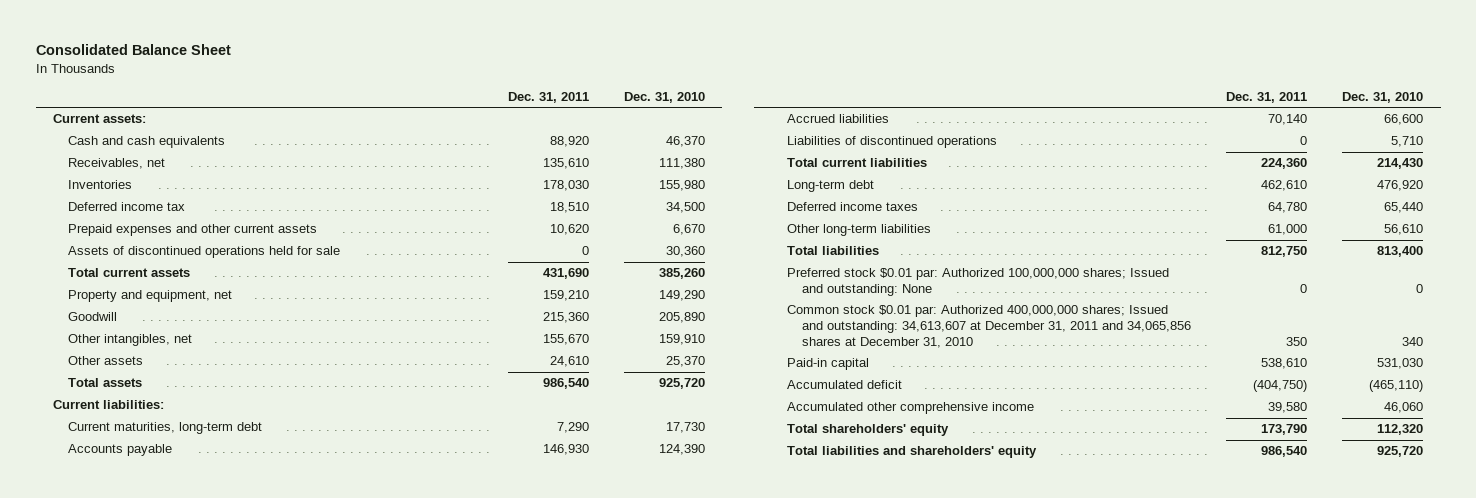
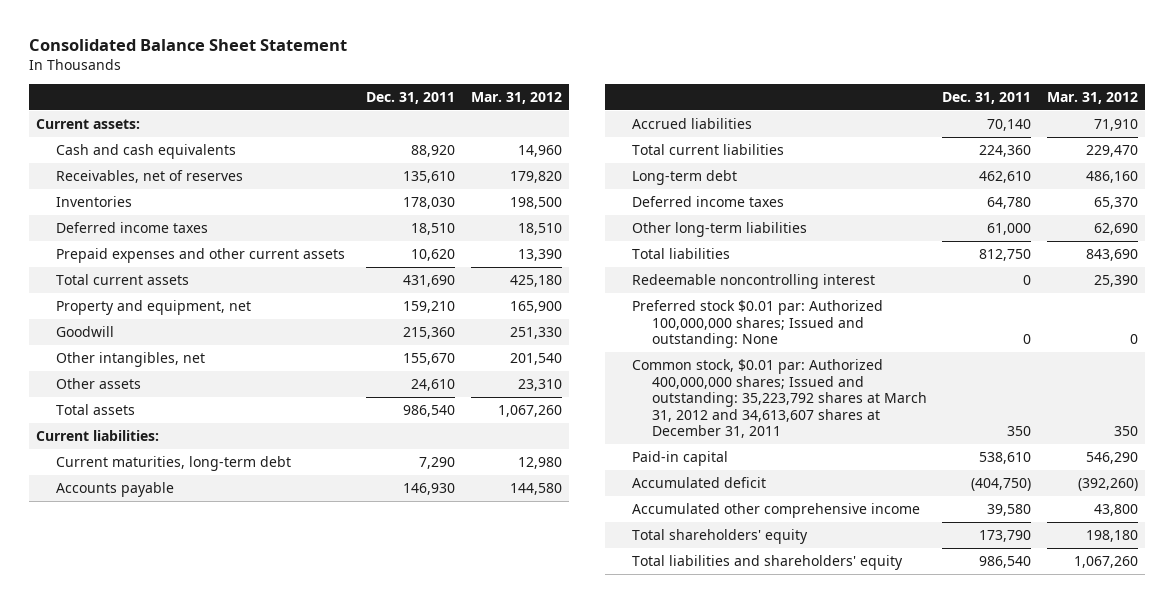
[35,44,231,56] Consolidated Balance Sheet -> [28,38,347,51] Consolidated Balance Sheet Statement
[623,91,705,103] Dec. 31, 2010 -> none
none -> [470,92,562,105] Mar. 31, 2012
[68,158,166,170] Receivables, net -> [56,170,244,184] Receivables, net of reserves
[68,202,186,212] Deferred income tax -> [56,222,209,234] Deferred income taxes
[68,246,341,259] Assets of discontinued operations held for sale -> none
[786,136,997,149] Liabilities of discontinued operations -> none
none -> [632,274,876,290] Redeemable noncontrolling interest
[786,305,1191,348] Common stock $0.01 par: Authorized 400,000,000 shares; Issued and outstanding: 34,613,607 at December 31, 2011 and 34,065,856 shares at December 31, 2010 -> [632,359,928,439] Common stock, $0.01 par: Authorized 400,000,000 shares; Issued and outstanding: 35,223,792 shares at March 31, 2012 and 34,613,607 shares at December 31, 2011

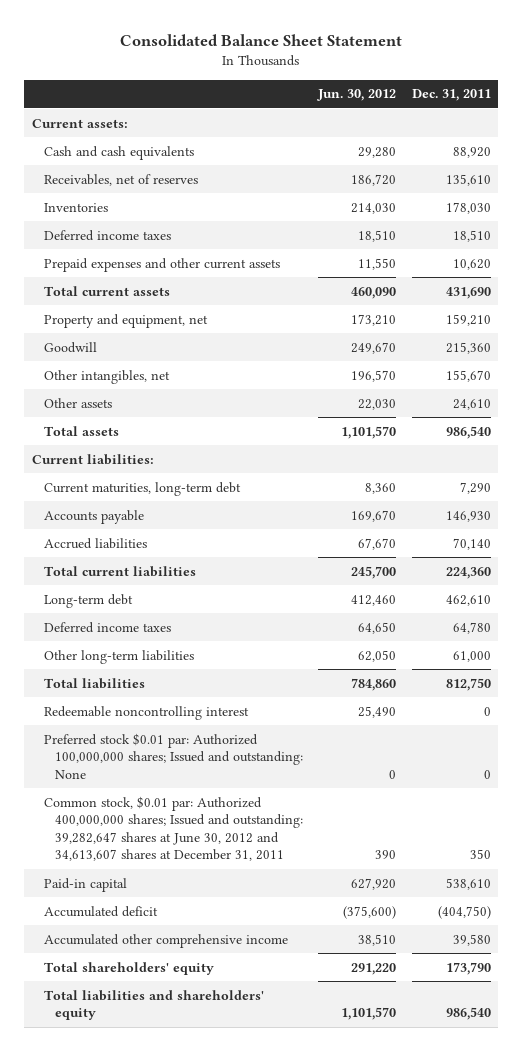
[470,92,562,105] Mar. 31, 2012 -> none
none -> [317,89,397,102] Jun. 30, 2012
[632,359,928,439] Common stock, $0.01 par: Authorized 400,000,000 shares; Issued and outstanding: 35,223,792 shares at March 31, 2012 and 34,613,607 shares at December 31, 2011 -> [43,795,304,862] Common stock, $0.01 par: Authorized 400,000,000 shares; Issued and outstanding: 39,282,647 shares at June 30, 2012 and 34,613,607 shares at December 31, 2011

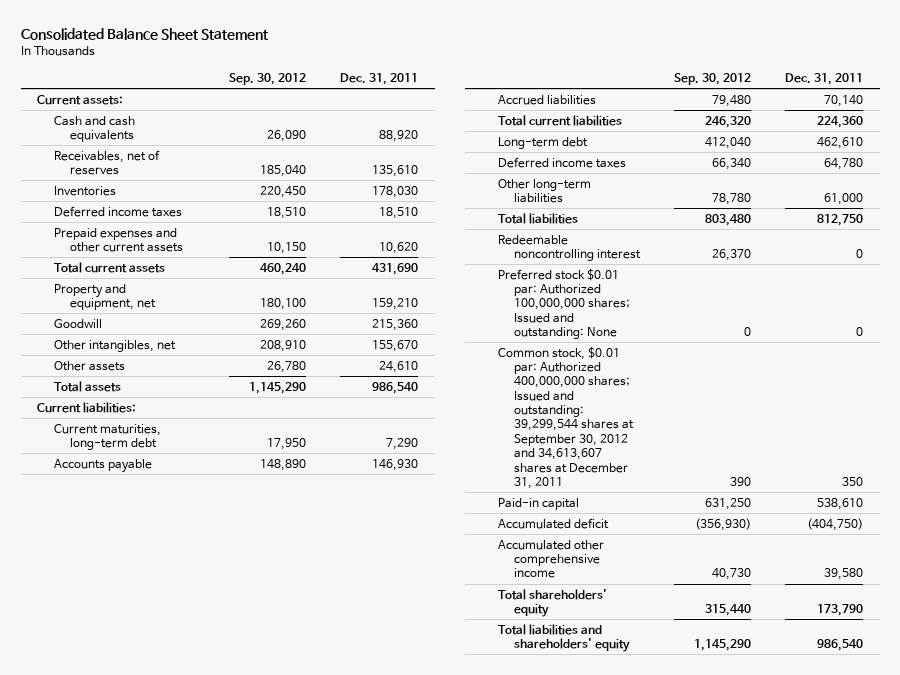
[317,89,397,102] Jun. 30, 2012 -> none
none -> [229,73,307,86] Sep. 30, 2012
[43,795,304,862] Common stock, $0.01 par: Authorized 400,000,000 shares; Issued and outstanding: 39,282,647 shares at June 30, 2012 and 34,613,607 shares at December 31, 2011 -> [498,346,635,489] Common stock, $0.01 par: Authorized 400,000,000 shares; Issued and outstanding: 39,299,544 shares at September 30, 2012 and 34,613,607 shares at December 31, 2011

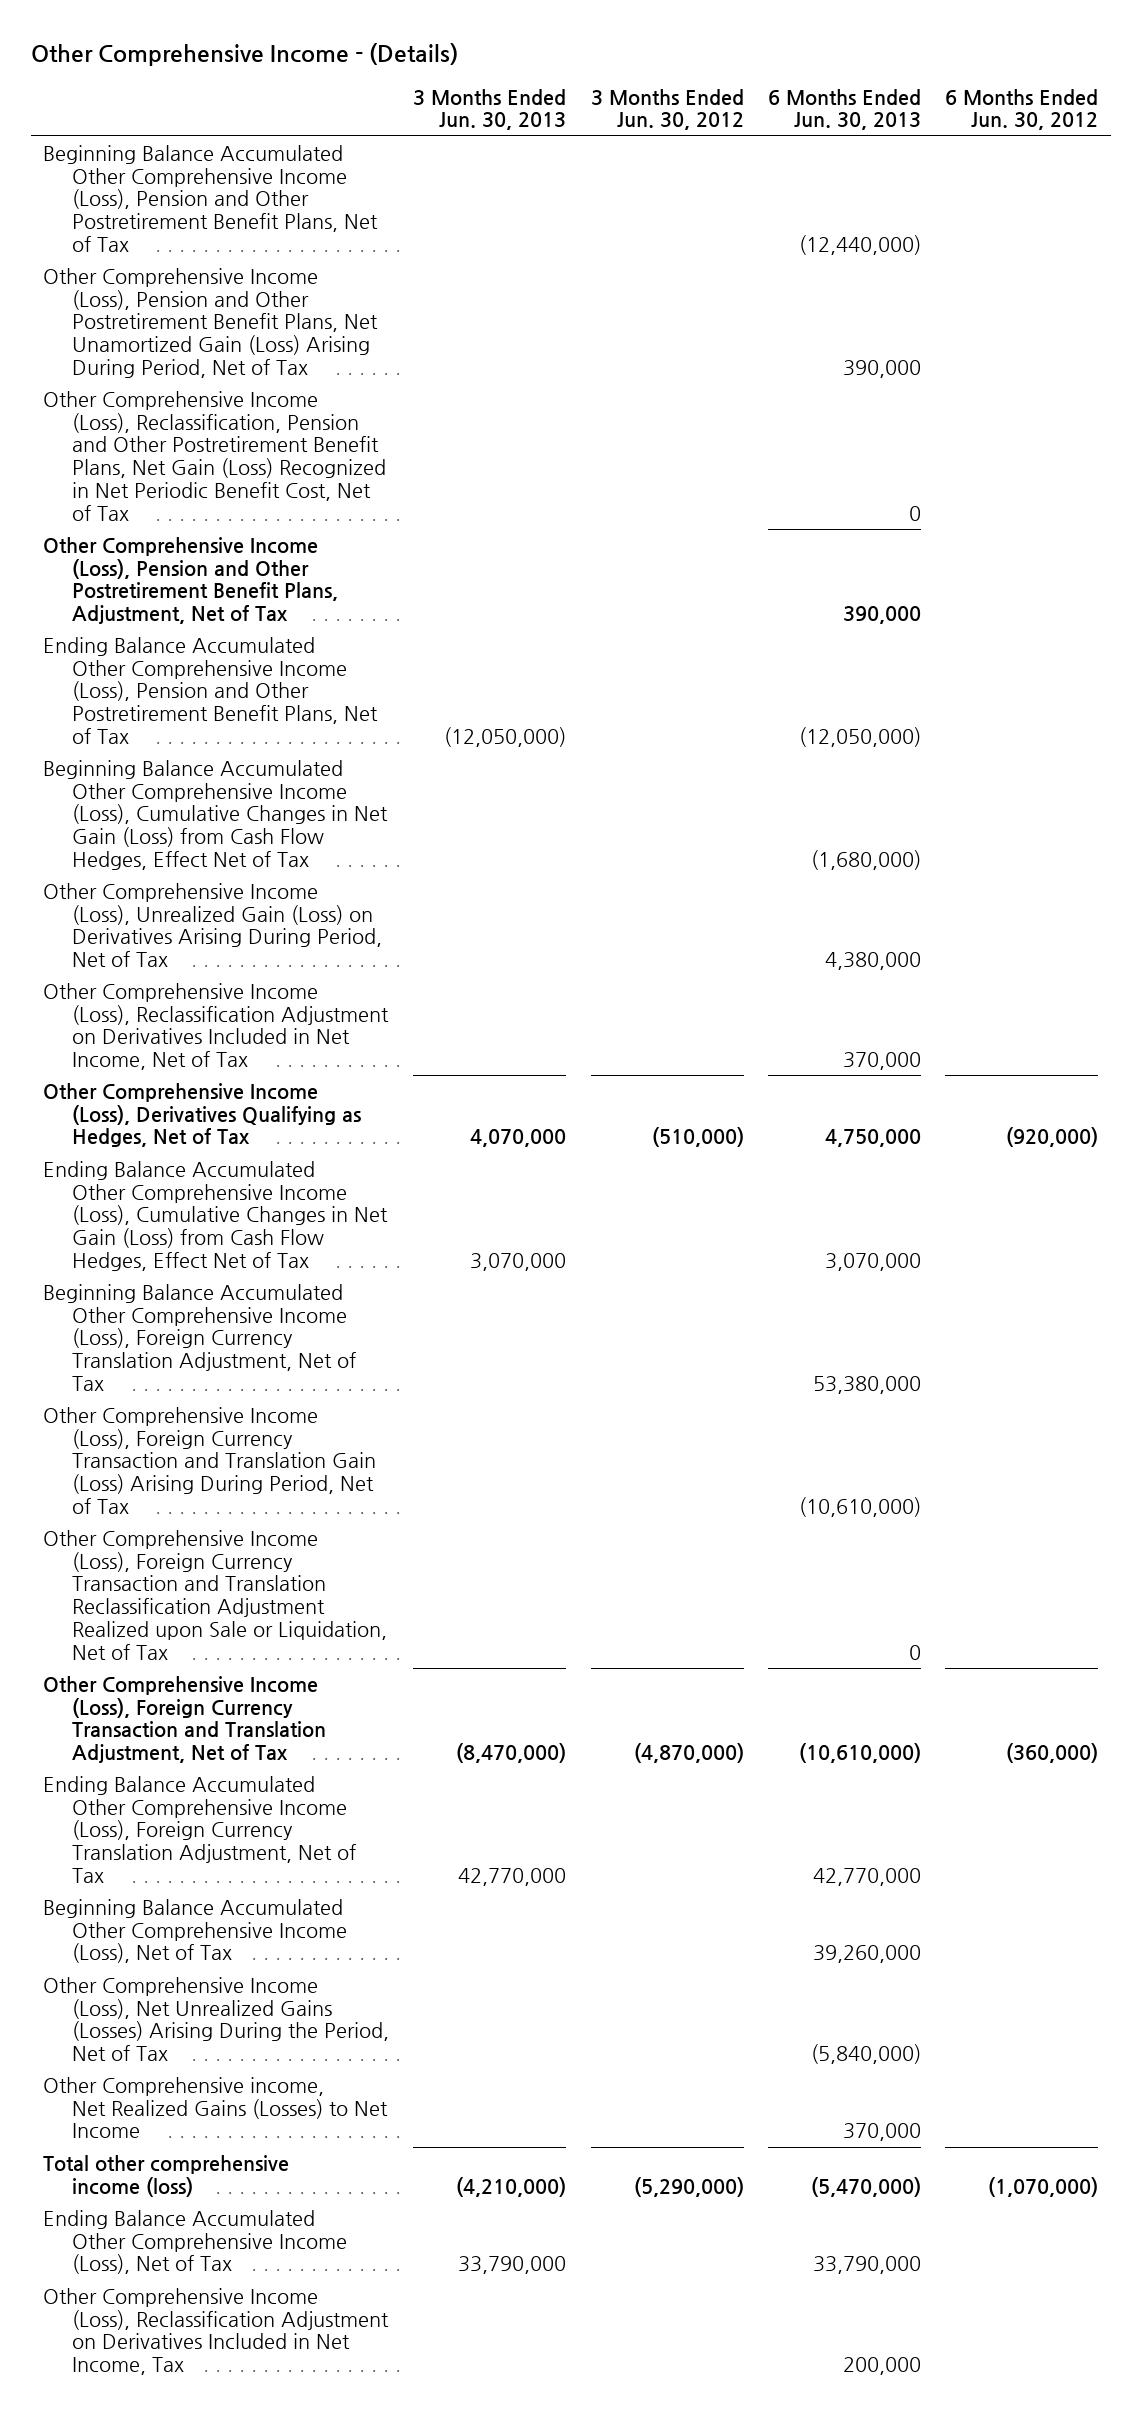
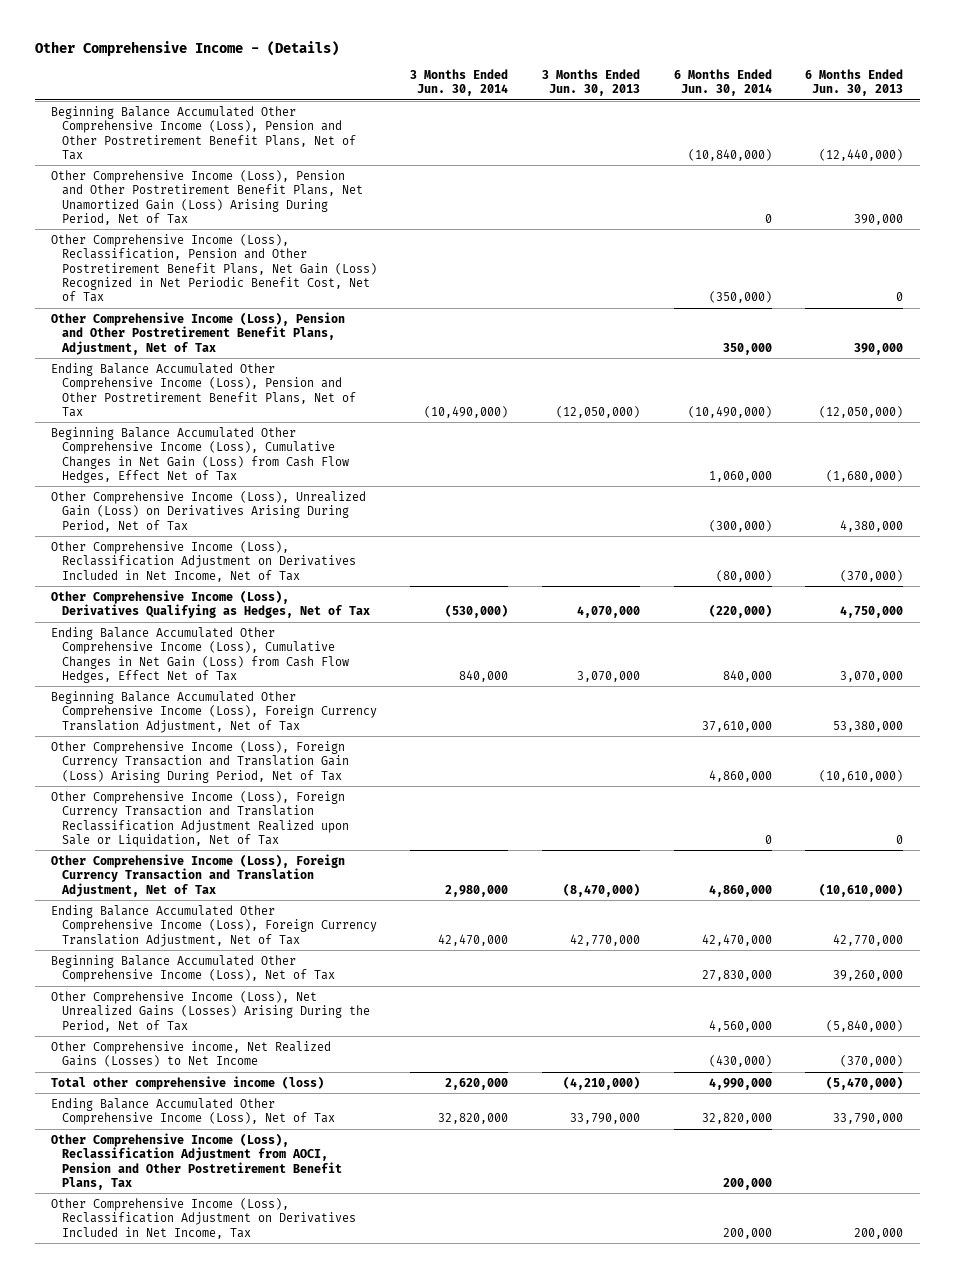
[590,88,744,131] 3 Months Ended Jun. 30, 2012 -> none
[945,88,1099,131] 6 Months Ended Jun. 30, 2012 -> none
none -> [410,68,509,97] 3 Months Ended Jun. 30, 2014
none -> [673,68,772,97] 6 Months Ended Jun. 30, 2014
[842,1052,921,1071] 370,000 -> [840,569,904,582] (370,000)
[842,2123,921,2142] 370,000 -> [840,1055,904,1068] (370,000)
none -> [51,1132,342,1191] Other Comprehensive Income (Loss), Reclassification Adjustment from AOCI, Pension and Other Postretirement Benefit Plans, Tax

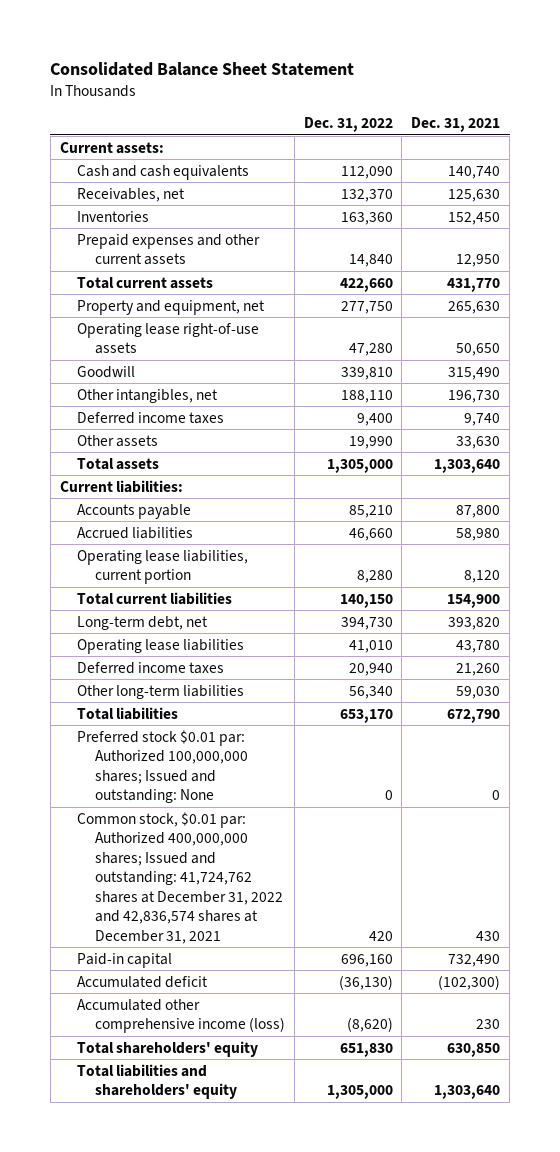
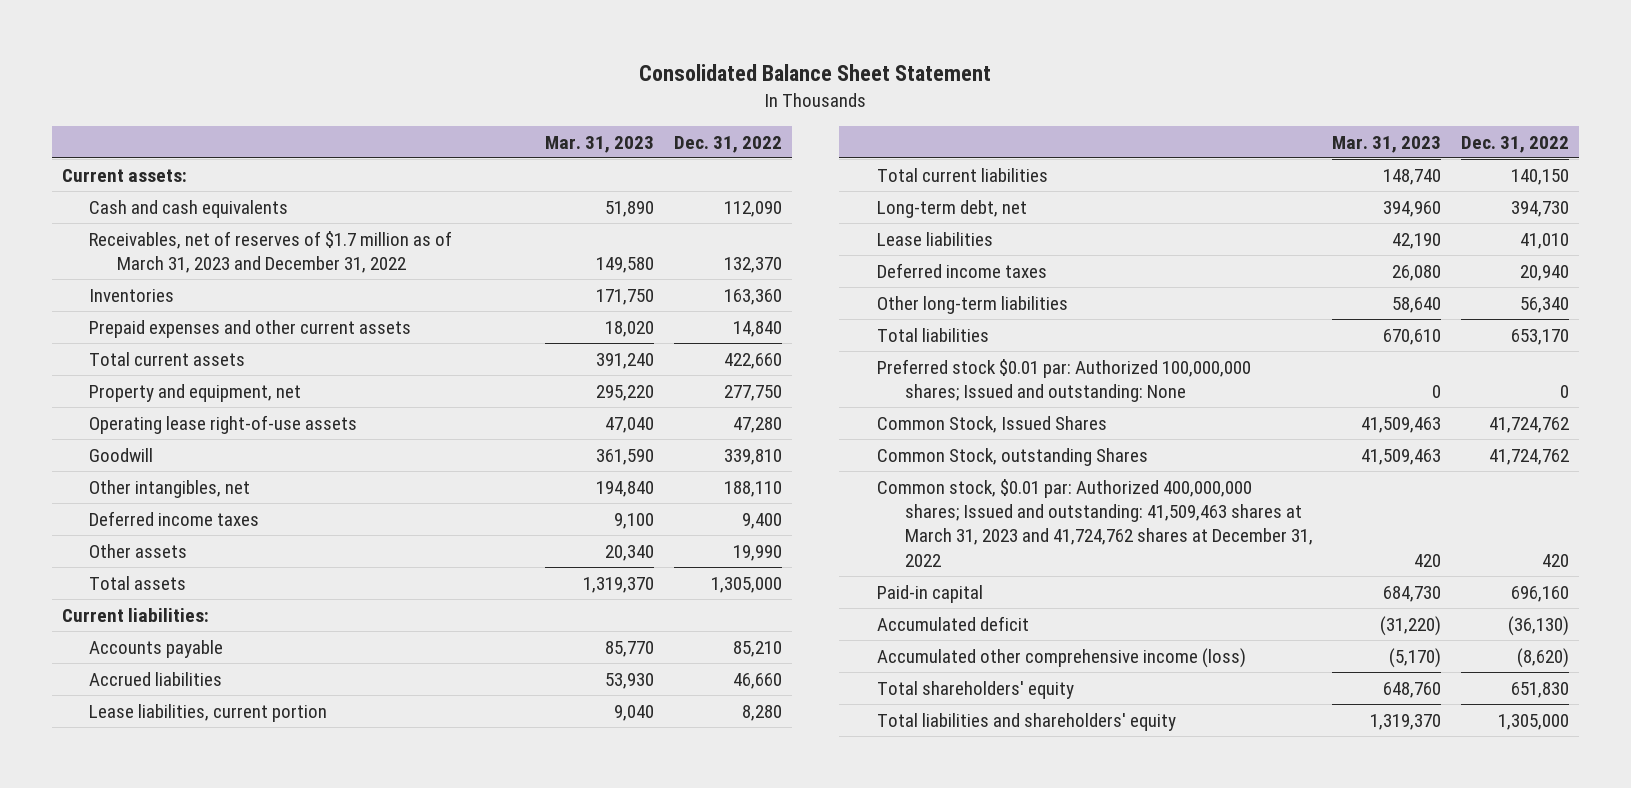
[411,117,501,133] Dec. 31, 2021 -> none
none -> [544,135,654,153] Mar. 31, 2023
[77,187,186,202] Receivables, net -> [89,230,453,274] Receivables, net of reserves of $1.7 million as of March 31, 2023 and December 31, 2022
[77,549,249,585] Operating lease liabilities, current portion -> [89,703,328,722] Lease liabilities, current portion
[77,638,245,654] Operating lease liabilities -> [876,231,993,246] Lease liabilities
none -> [876,415,1107,433] Common Stock, Issued Shares
none -> [876,447,1148,466] Common Stock, outstanding Shares
[77,811,283,944] Common stock, $0.01 par: Authorized 400,000,000 shares; Issued and outstanding: 41,724,762 shares at December 31, 2022 and 42,836,574 shares at December 31, 2021 -> [876,478,1313,567] Common stock, $0.01 par: Authorized 400,000,000 shares; Issued and outstanding: 41,509,463 shares at March 31, 2023 and 41,724,762 shares at December 31, 2022

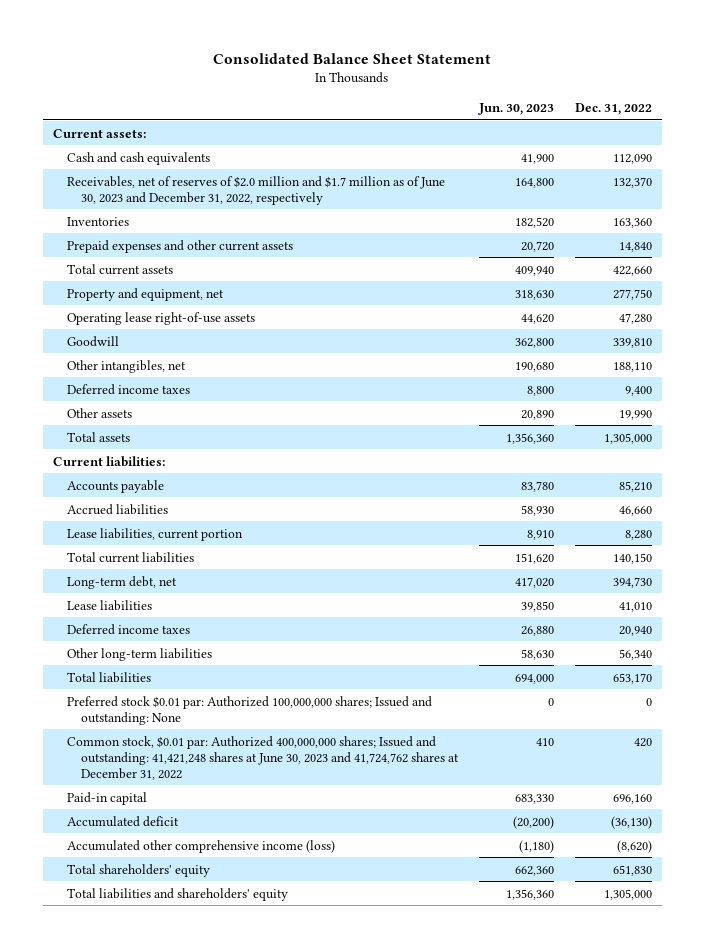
[544,135,654,153] Mar. 31, 2023 -> none
none -> [477,102,554,115] Jun. 30, 2023
[89,230,453,274] Receivables, net of reserves of $1.7 million as of March 31, 2023 and December 31, 2022 -> [67,175,446,205] Receivables, net of reserves of $2.0 million and $1.7 million as of June 30, 2023 and December 31, 2022, respectively
[876,415,1107,433] Common Stock, Issued Shares -> none
[876,447,1148,466] Common Stock, outstanding Shares -> none
[876,478,1313,567] Common stock, $0.01 par: Authorized 400,000,000 shares; Issued and outstanding: 41,509,463 shares at March 31, 2023 and 41,724,762 shares at December 31, 2022 -> [67,735,460,780] Common stock, $0.01 par: Authorized 400,000,000 shares; Issued and outstanding: 41,421,248 shares at June 30, 2023 and 41,724,762 shares at December 31, 2022

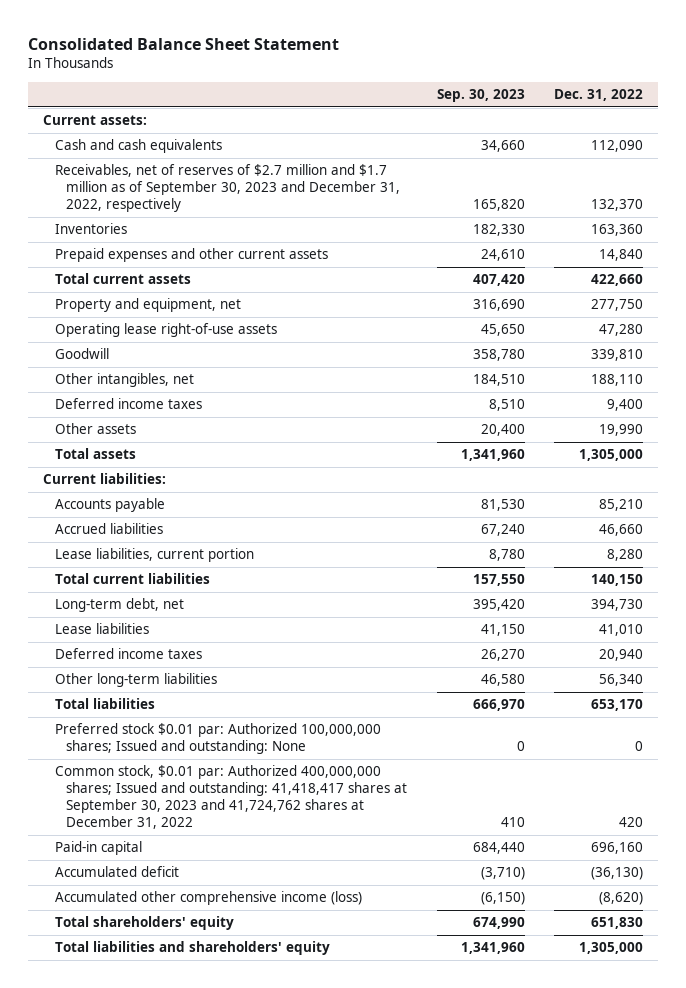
[477,102,554,115] Jun. 30, 2023 -> none
none -> [436,89,525,103] Sep. 30, 2023
[67,175,446,205] Receivables, net of reserves of $2.0 million and $1.7 million as of June 30, 2023 and December 31, 2022, respectively -> [54,164,401,213] Receivables, net of reserves of $2.7 million and $1.7 million as of September 30, 2023 and December 31, 2022, respectively
[67,735,460,780] Common stock, $0.01 par: Authorized 400,000,000 shares; Issued and outstanding: 41,421,248 shares at June 30, 2023 and 41,724,762 shares at December 31, 2022 -> [54,765,408,830] Common stock, $0.01 par: Authorized 400,000,000 shares; Issued and outstanding: 41,418,417 shares at September 30, 2023 and 41,724,762 shares at December 31, 2022

